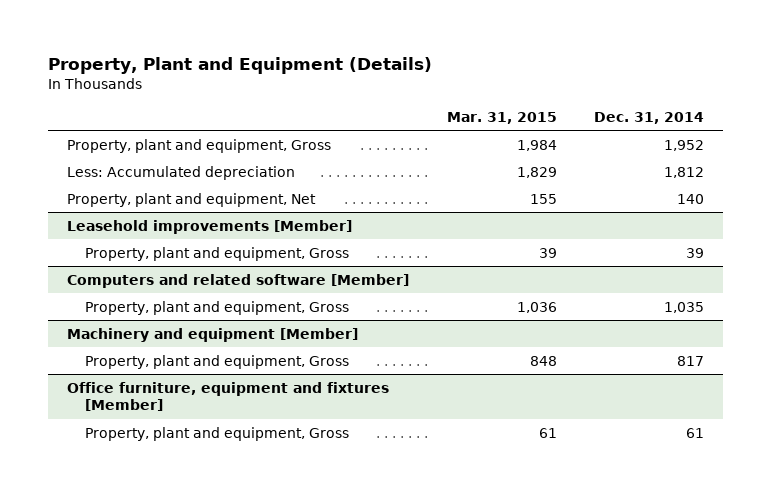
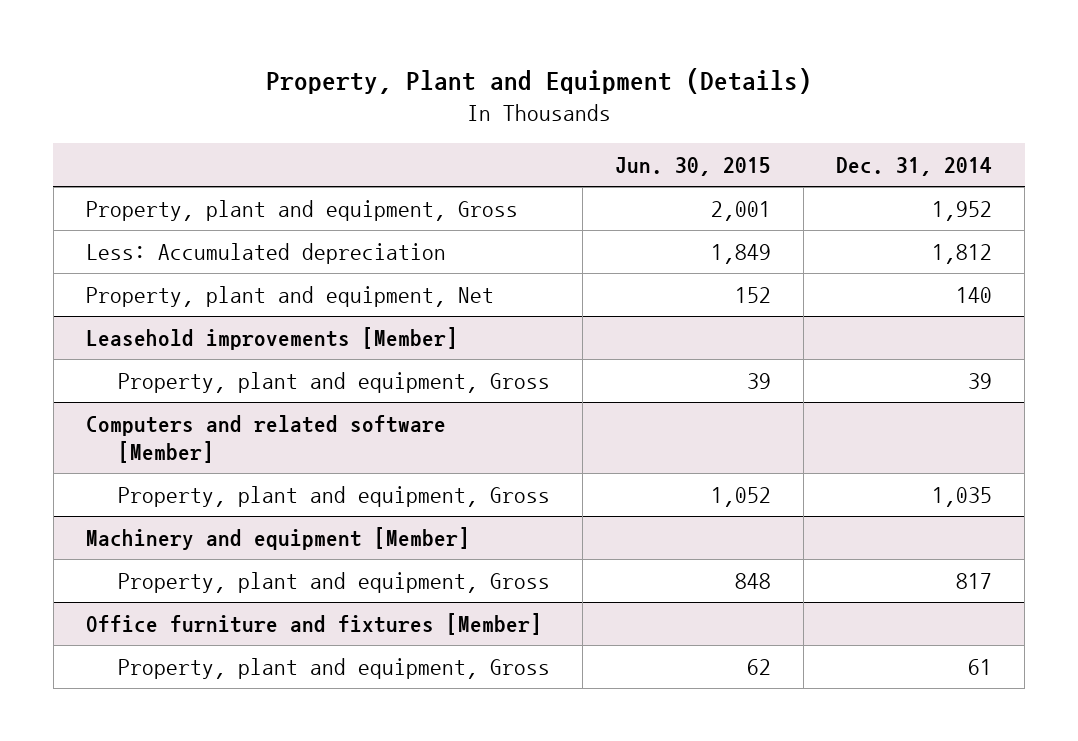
[446,111,557,124] Mar. 31, 2015 -> none
none -> [615,157,772,177] Jun. 30, 2015
[66,381,389,412] Office furniture, equipment and fixtures [Member] -> [85,612,542,635] Office furniture and fixtures [Member]

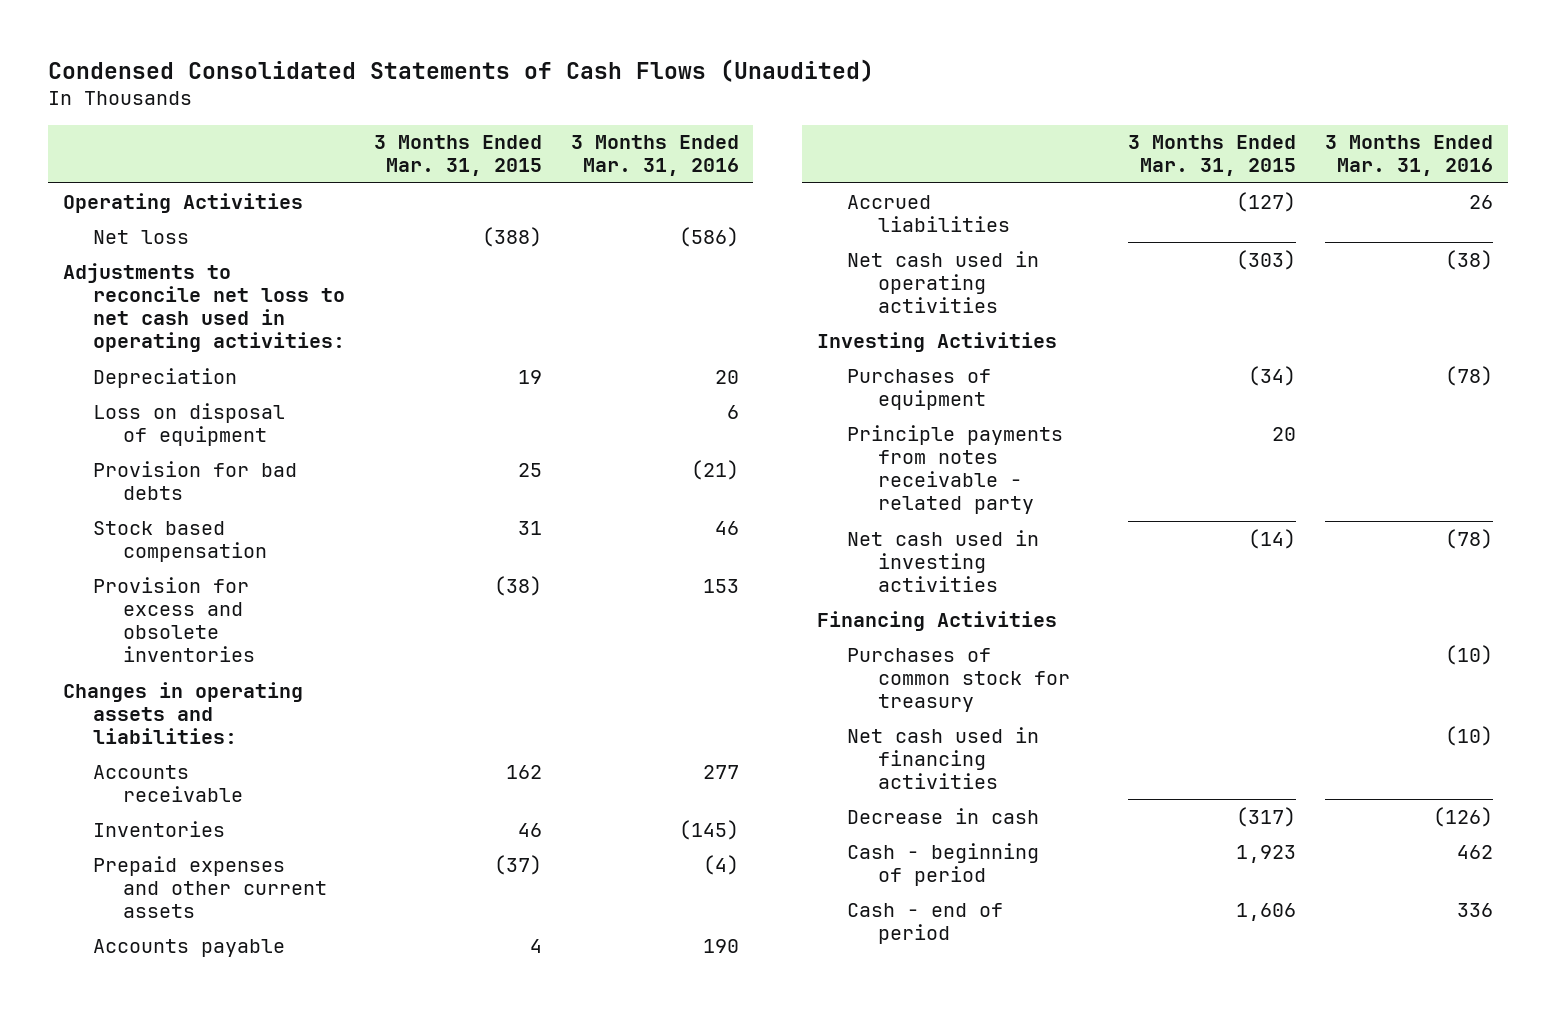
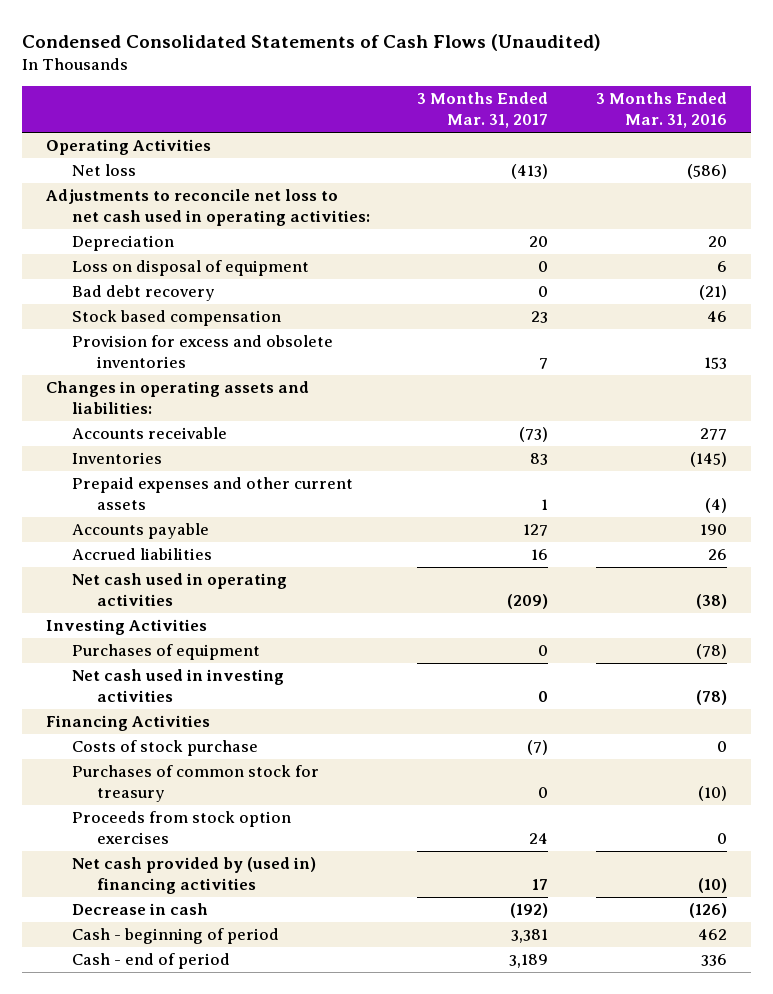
[373,135,542,177] 3 Months Ended Mar. 31, 2015 -> none
none -> [417,92,549,129] 3 Months Ended Mar. 31, 2017
[92,460,297,500] Provision for bad debts -> [71,285,215,302] Bad debt recovery
[847,424,1064,515] Principle payments from notes receivable - related party -> none
none -> [71,740,258,757] Costs of stock purchase
none -> [71,811,291,845] Proceeds from stock option exercises
[847,726,1040,790] Net cash used in financing activities -> [71,857,316,895] Net cash provided by (used in) financing activities

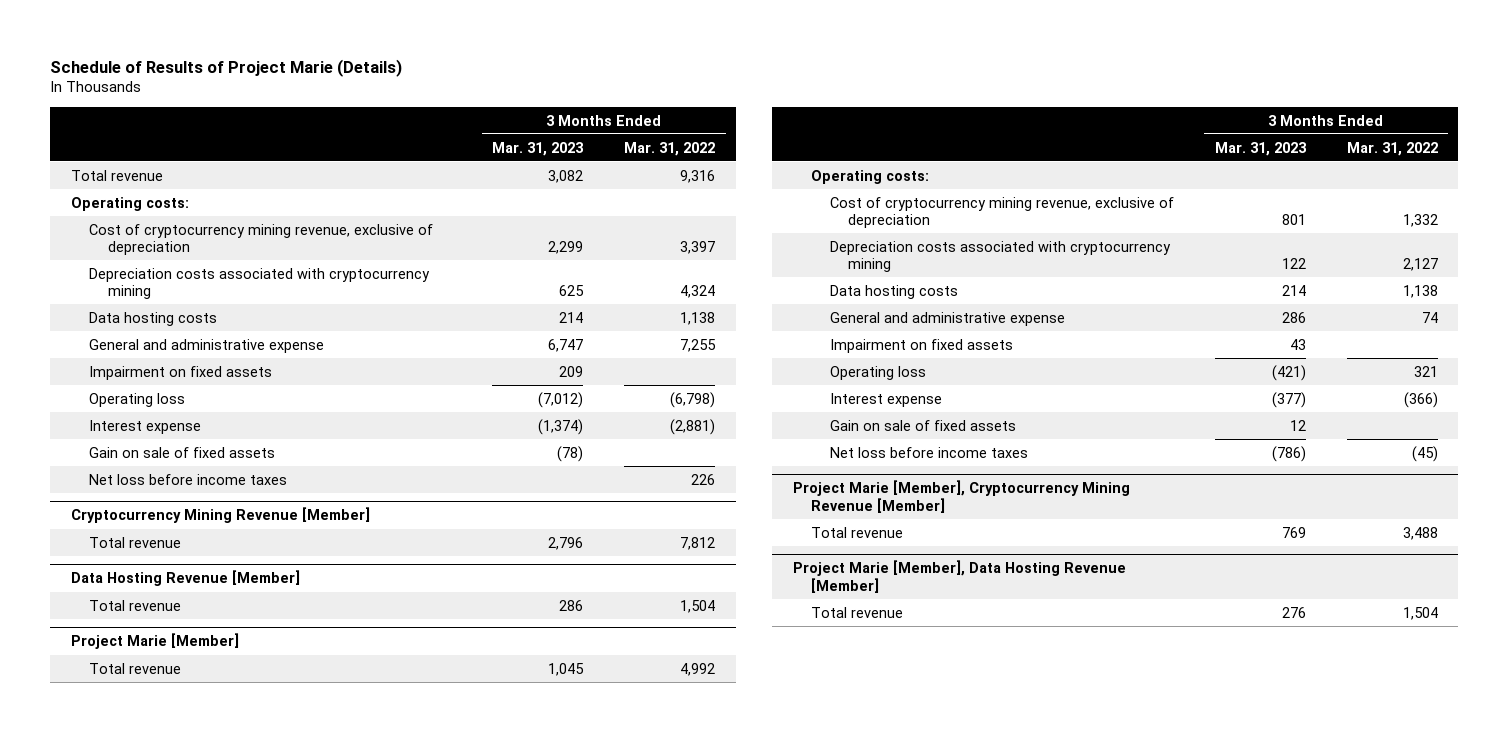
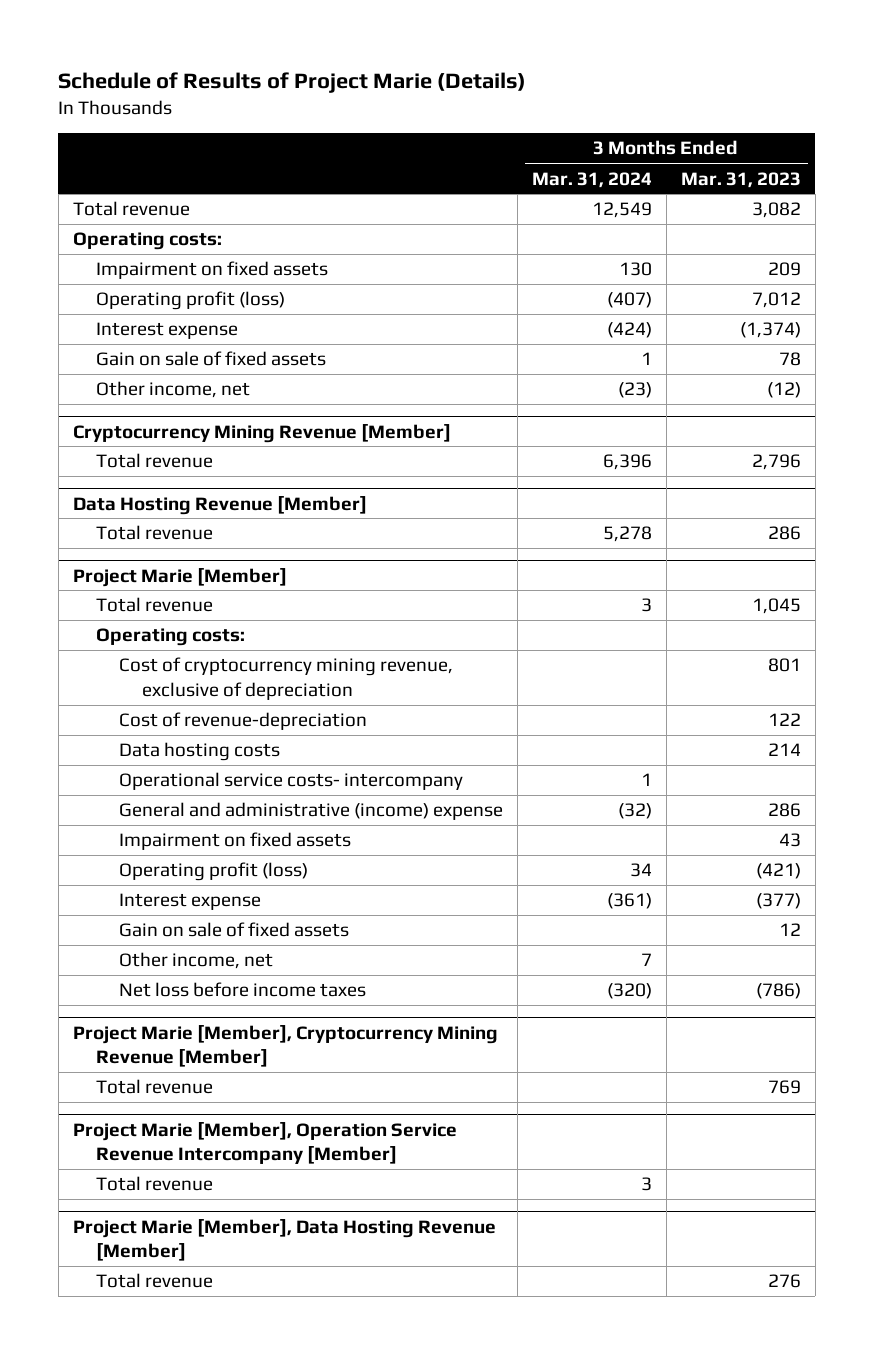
[624,141,716,156] Mar. 31, 2022 -> none
none -> [531,171,652,188] Mar. 31, 2024
[89,223,434,255] Cost of cryptocurrency mining revenue, exclusive of depreciation -> none
[89,267,431,299] Depreciation costs associated with cryptocurrency mining -> none
[89,311,218,326] Data hosting costs -> none
[89,338,325,353] General and administrative expense -> none
[89,392,186,407] Operating loss -> [95,291,285,311] Operating profit (loss)
[538,391,584,408] (7,012) -> [751,292,801,309] 7,012
[89,473,288,485] Net loss before income taxes -> none
[557,445,584,462] (78) -> [778,352,801,367] 78
none -> [95,381,250,399] Other income, net
[829,240,1171,272] Depreciation costs associated with cryptocurrency mining -> [119,712,368,731] Cost of revenue-depreciation
none -> [119,772,464,791] Operational service costs- intercompany
[829,311,1065,326] General and administrative expense -> [119,802,504,821] General and administrative (income) expense
[829,365,926,380] Operating loss -> [119,862,309,882] Operating profit (loss)
none -> [119,952,274,970] Other income, net
none -> [72,1121,457,1165] Project Marie [Member], Operation Service Revenue Intercompany [Member]
none -> [95,1176,213,1192] Total revenue

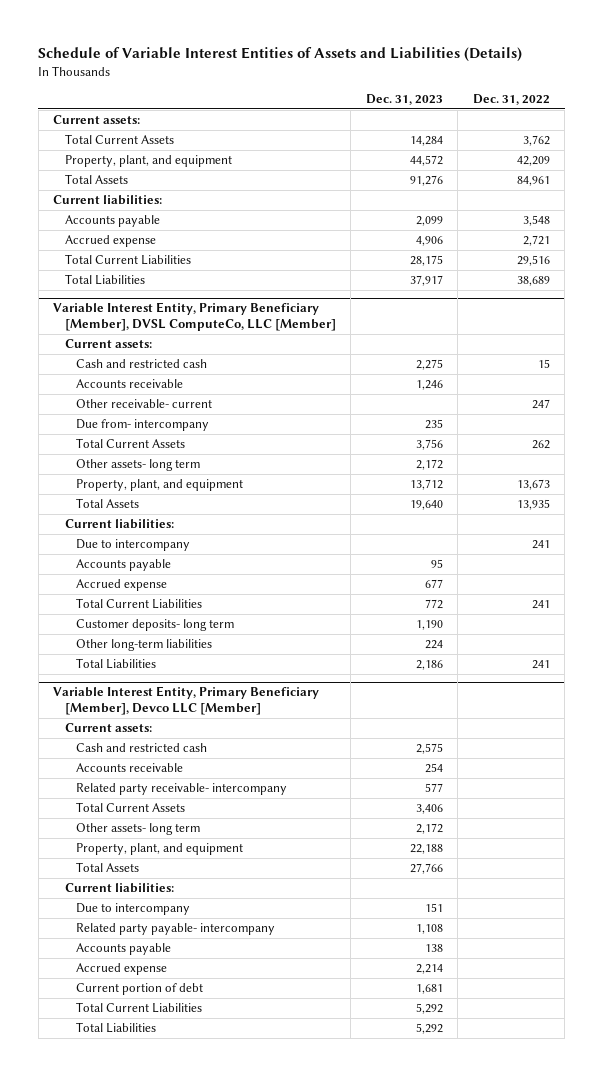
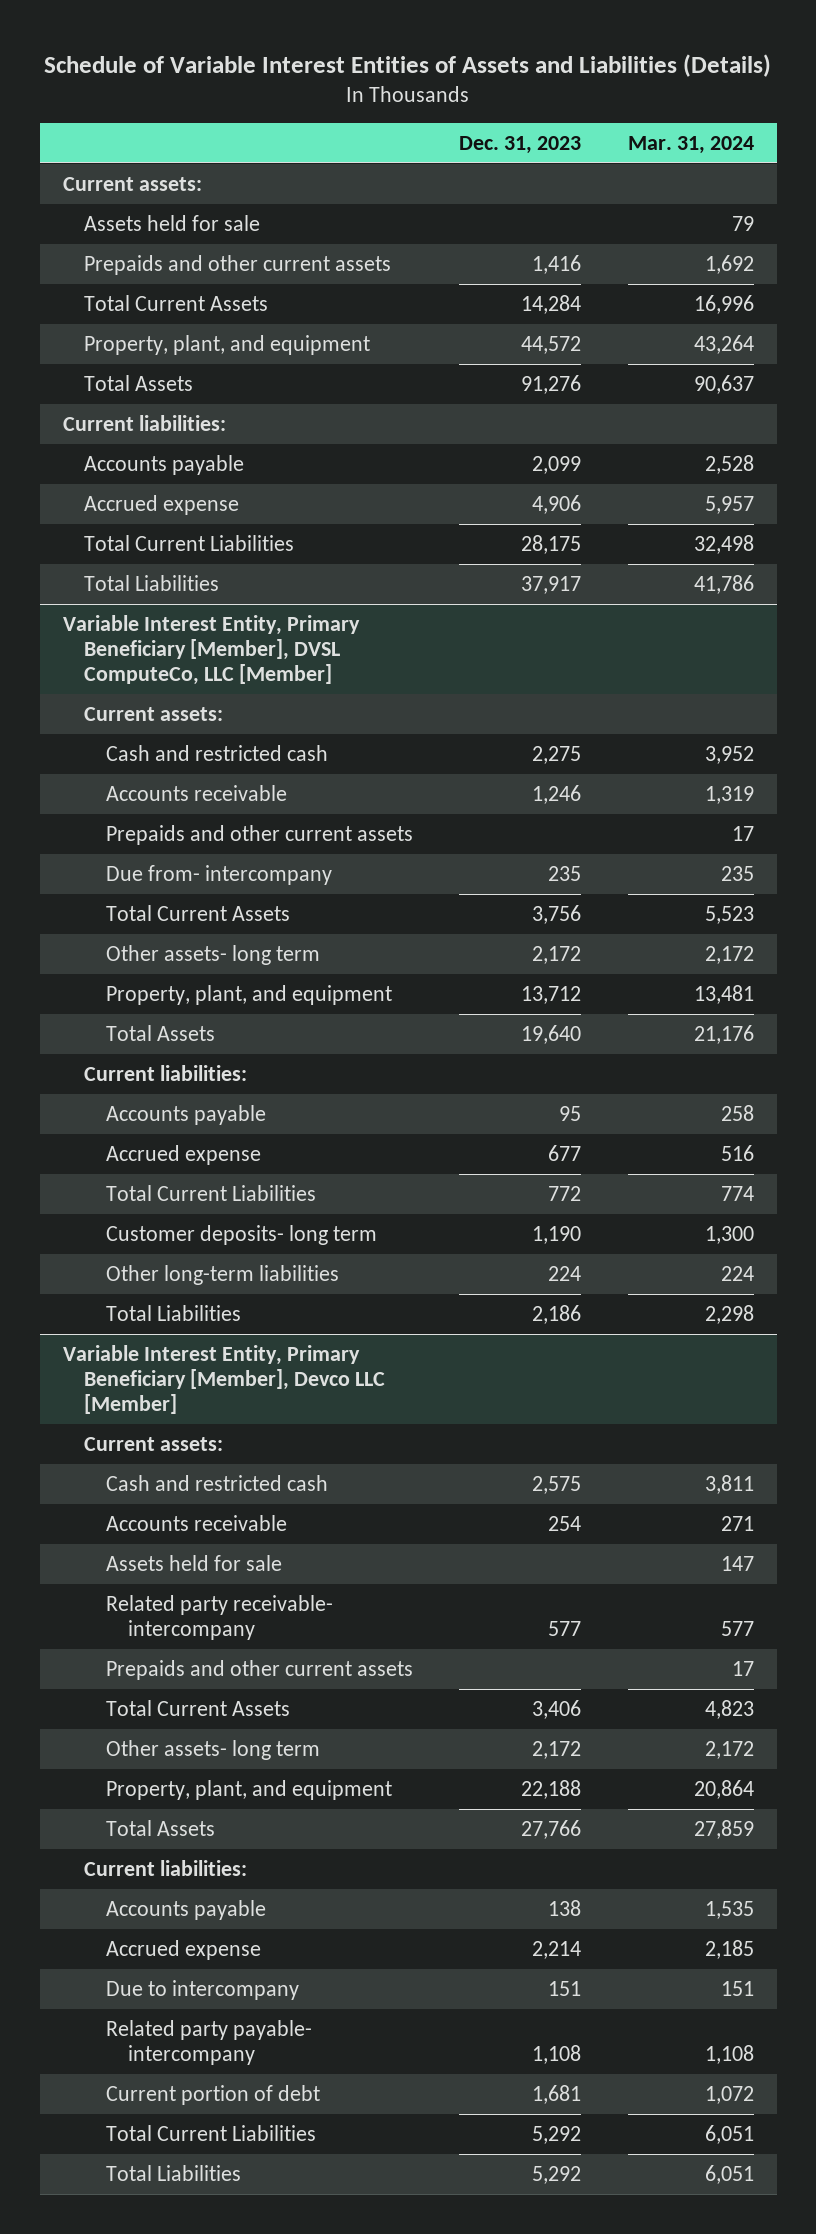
[472,93,550,105] Dec. 31, 2022 -> none
none -> [627,135,754,154] Mar. 31, 2024
none -> [84,214,261,231] Assets held for sale
none -> [84,254,392,275] Prepaids and other current assets
[76,399,213,409] Other receivable- current -> none
none -> [106,824,414,845] Prepaids and other current assets
[76,539,191,552] Due to intercompany -> none
none -> [106,1554,283,1571] Assets held for sale
none -> [106,1659,414,1680] Prepaids and other current assets
[76,903,191,916] Due to intercompany -> [106,1979,300,2000] Due to intercompany
[76,923,276,936] Related party payable- intercompany -> [106,2019,313,2065] Related party payable- intercompany

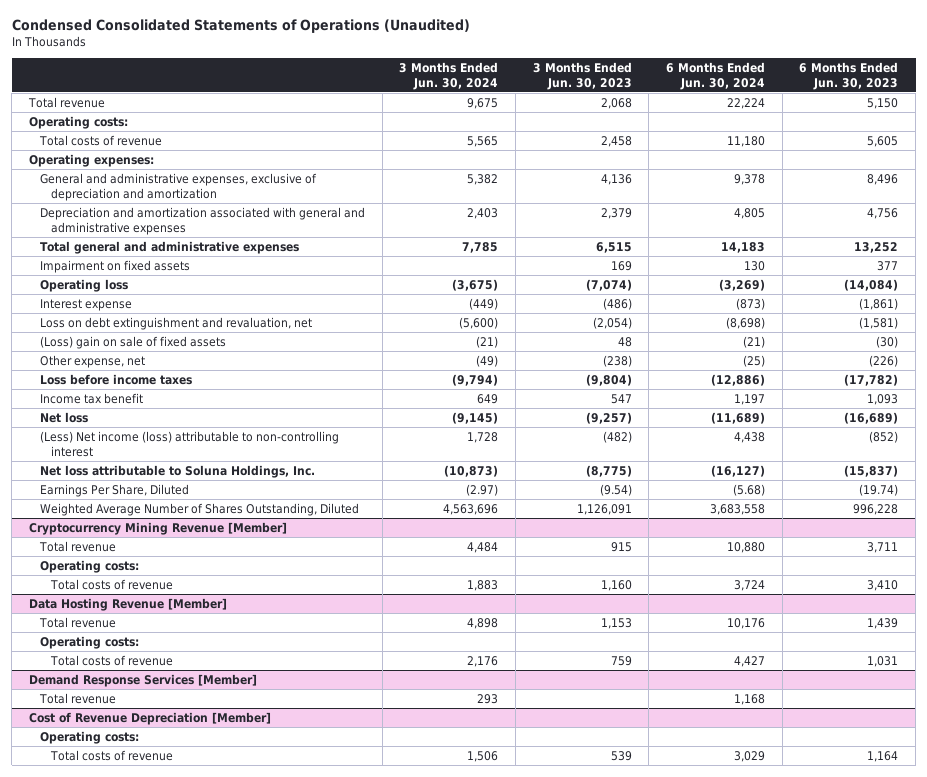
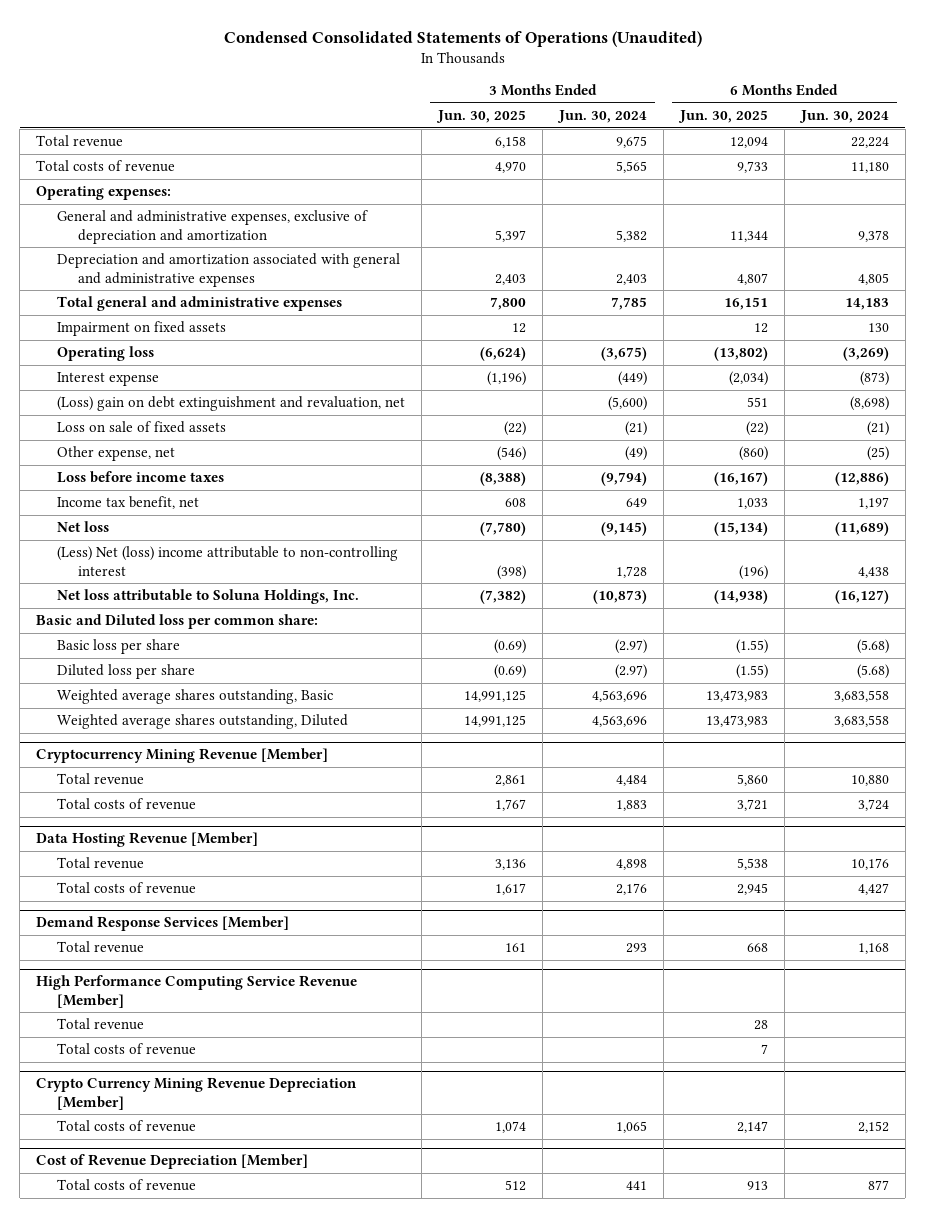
[532,62,632,90] 3 Months Ended Jun. 30, 2023 -> none
[799,62,899,90] 6 Months Ended Jun. 30, 2023 -> none
none -> [436,109,527,123] Jun. 30, 2025
none -> [677,109,768,123] Jun. 30, 2025
[29,115,129,129] Operating costs: -> none
[39,316,312,330] Loss on debt extinguishment and revaluation, net -> [57,396,406,412] (Loss) gain on debt extinguishment and revaluation, net
[39,335,226,349] (Loss) gain on sale of fixed assets -> [57,421,227,434] Loss on sale of fixed assets
[39,392,143,404] Income tax benefit -> [57,496,200,510] Income tax benefit, net
[39,430,339,457] (Less) Net income (loss) attributable to non-controlling interest -> [57,546,399,576] (Less) Net (loss) income attributable to non-controlling interest
none -> [36,614,319,630] Basic and Diluted loss per common share:
none -> [57,639,181,655] Basic loss per share
[39,483,189,497] Earnings Per Share, Diluted -> [57,664,196,680] Diluted loss per share
none -> [57,689,334,705] Weighted average shares outstanding, Basic
[39,502,359,516] Weighted Average Number of Shares Outstanding, Diluted -> [57,714,349,730] Weighted average shares outstanding, Diluted
[39,559,139,573] Operating costs: -> none
[39,635,139,649] Operating costs: -> none
none -> [36,975,358,1008] High Performance Computing Service Revenue [Member]
none -> [57,1018,145,1031] Total revenue
none -> [57,1043,197,1056] Total costs of revenue
none -> [36,1077,358,1110] Crypto Currency Mining Revenue Depreciation [Member]
none -> [57,1120,197,1133] Total costs of revenue
[39,730,139,744] Operating costs: -> none
[467,750,499,762] 1,506 -> [626,1181,648,1191] 441
[734,750,766,762] 3,029 -> [867,1180,889,1191] 877

